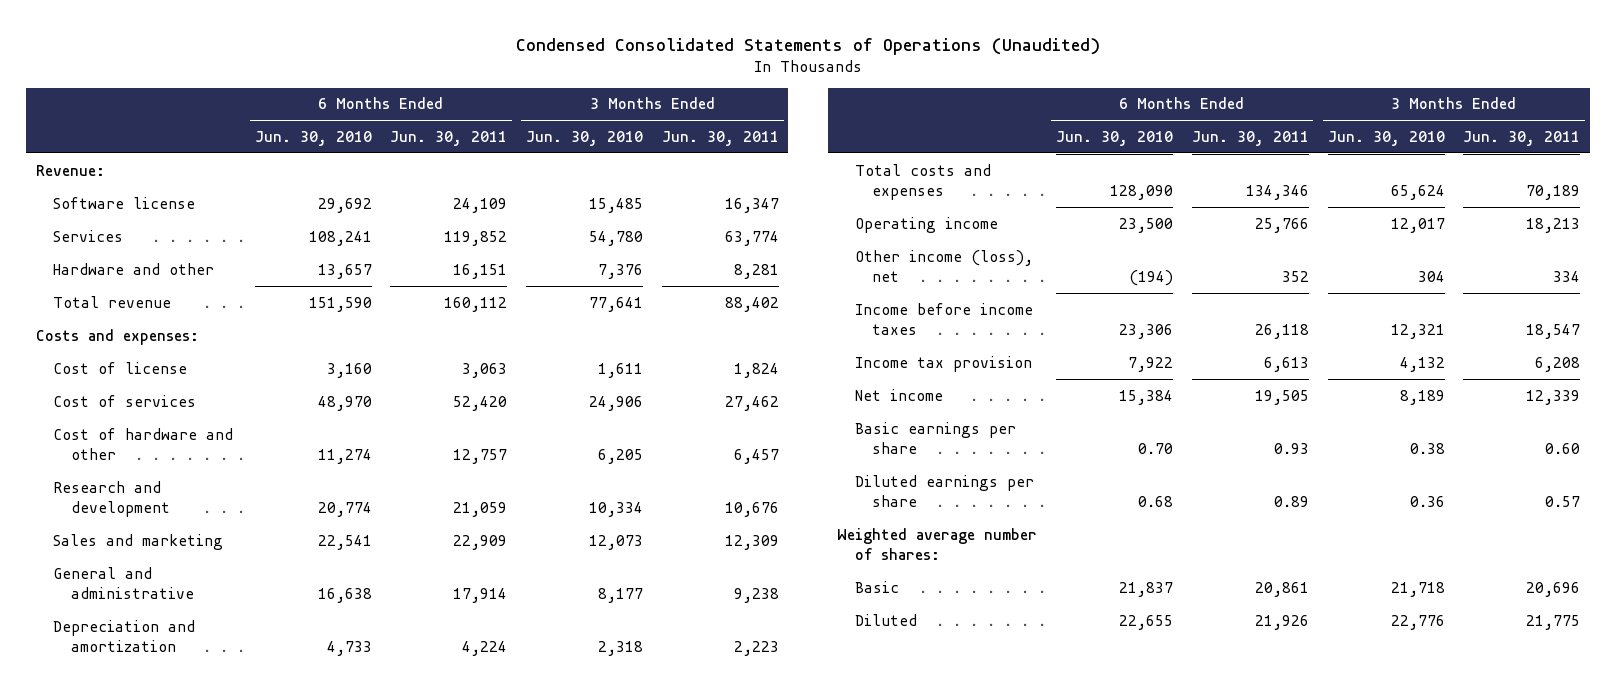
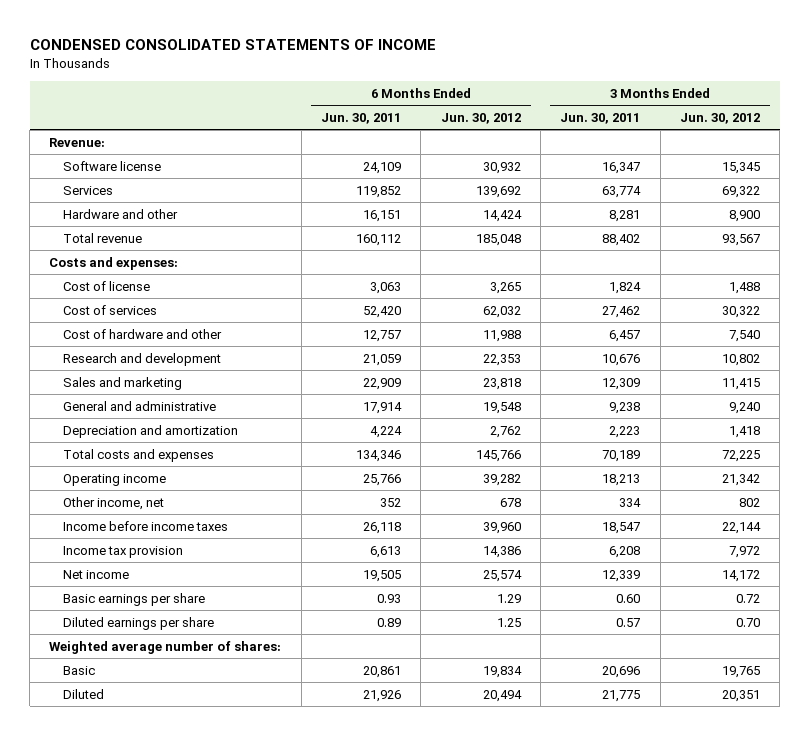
[516,37,1101,55] Condensed Consolidated Statements of Operations (Unaudited) -> [29,39,436,51] CONDENSED CONSOLIDATED STATEMENTS OF INCOME
[254,130,372,146] Jun. 30, 2010 -> none
[526,130,644,146] Jun. 30, 2010 -> none
none -> [440,112,521,124] Jun. 30, 2012
none -> [679,112,760,124] Jun. 30, 2012
[854,249,1033,282] Other income (loss), net -> [63,496,165,510] Other income, net

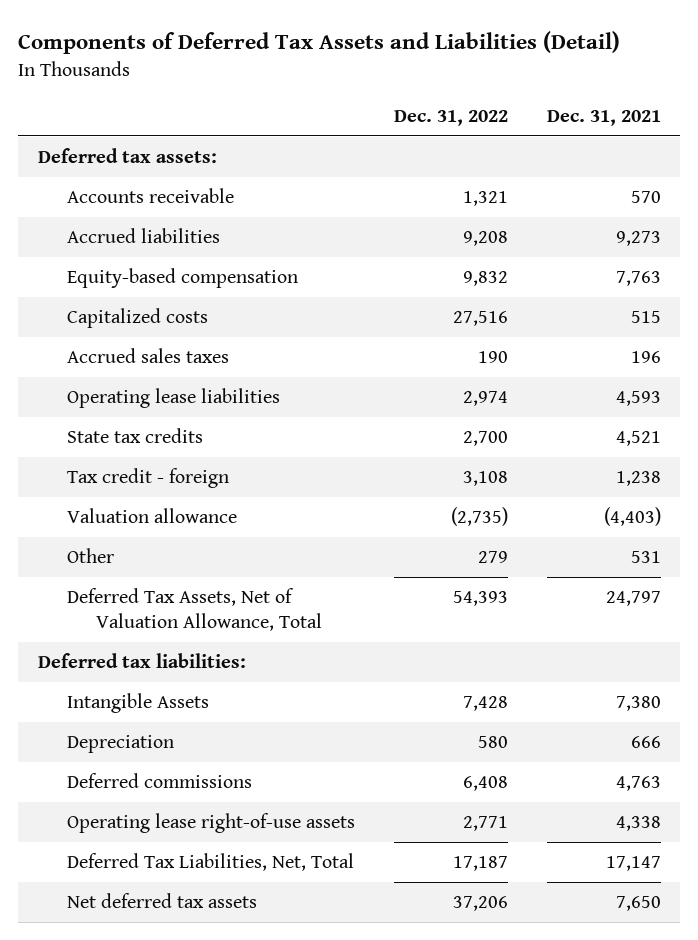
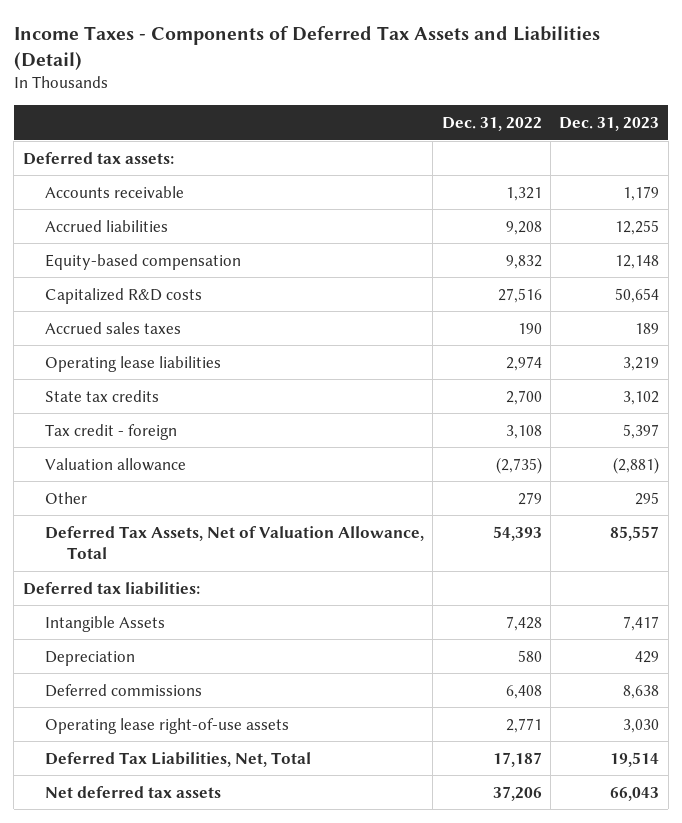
[18,31,621,55] Components of Deferred Tax Assets and Liabilities (Detail) -> [13,25,600,70] Income Taxes - Components of Deferred Tax Assets and Liabilities (Detail)
[546,110,661,127] Dec. 31, 2021 -> none
none -> [559,116,660,131] Dec. 31, 2023
[66,308,208,329] Capitalized costs -> [44,287,202,304] Capitalized R&D costs

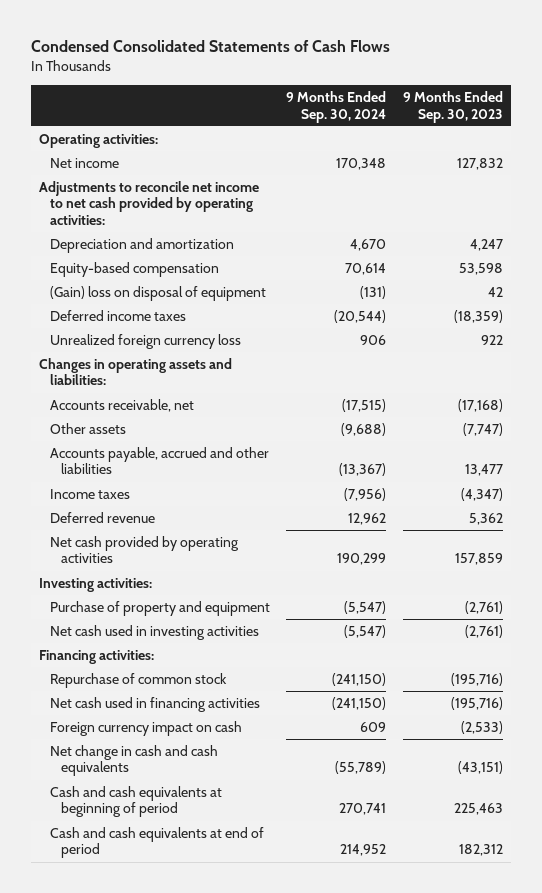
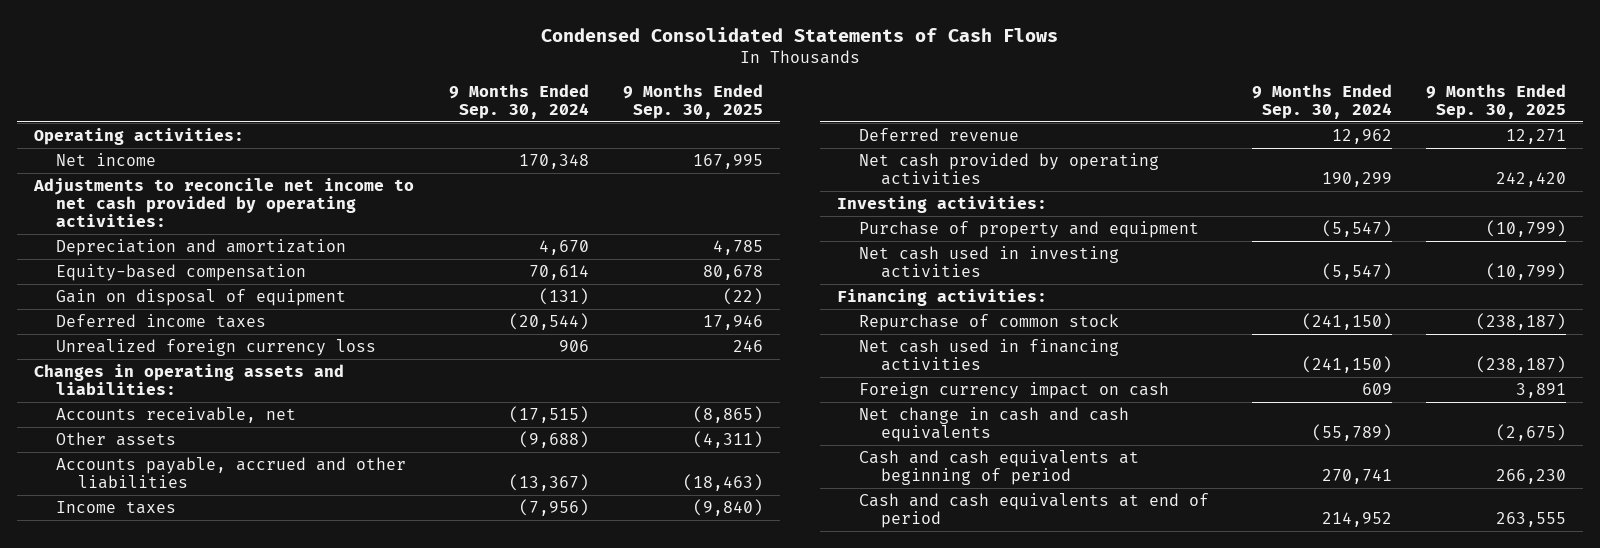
[402,91,503,123] 9 Months Ended Sep. 30, 2023 -> none
none -> [623,83,764,119] 9 Months Ended Sep. 30, 2025
[49,285,266,301] (Gain) loss on disposal of equipment -> [56,288,347,306] Gain on disposal of equipment

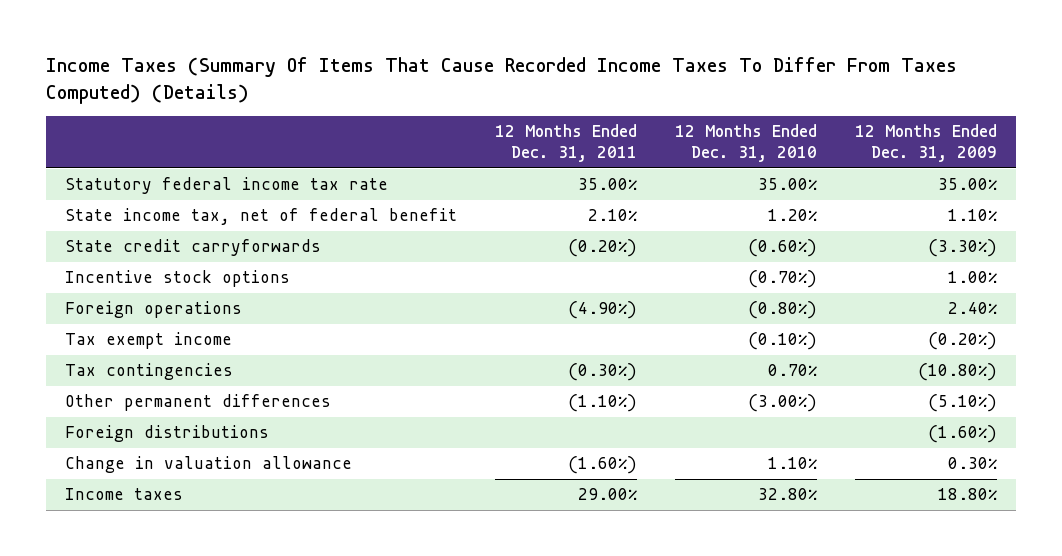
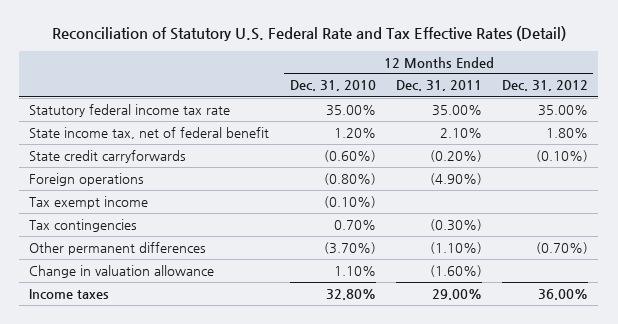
[46,57,958,104] Income Taxes (Summary Of Items That Cause Recorded Income Taxes To Differ From Taxes Computed) (Details) -> [51,26,566,42] Reconciliation of Statutory U.S. Federal Rate and Tax Effective Rates (Detail)
[855,123,998,163] 12 Months Ended Dec. 31, 2009 -> none
none -> [502,80,589,92] Dec. 31, 2012
[65,270,291,288] Incentive stock options -> none
[65,425,270,443] Foreign distributions -> none
[748,394,818,413] (3.00%) -> [323,241,376,254] (3.70%)

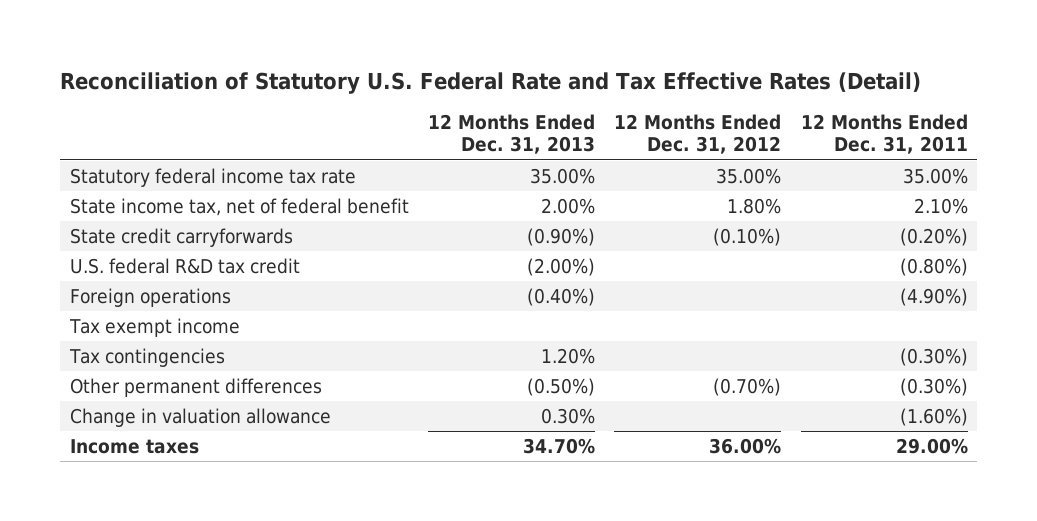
[289,80,376,92] Dec. 31, 2010 -> none
none -> [427,114,595,155] 12 Months Ended Dec. 31, 2013
none -> [69,257,300,274] U.S. federal R&D tax credit
[429,241,482,254] (1.10%) -> [899,377,968,396] (0.30%)

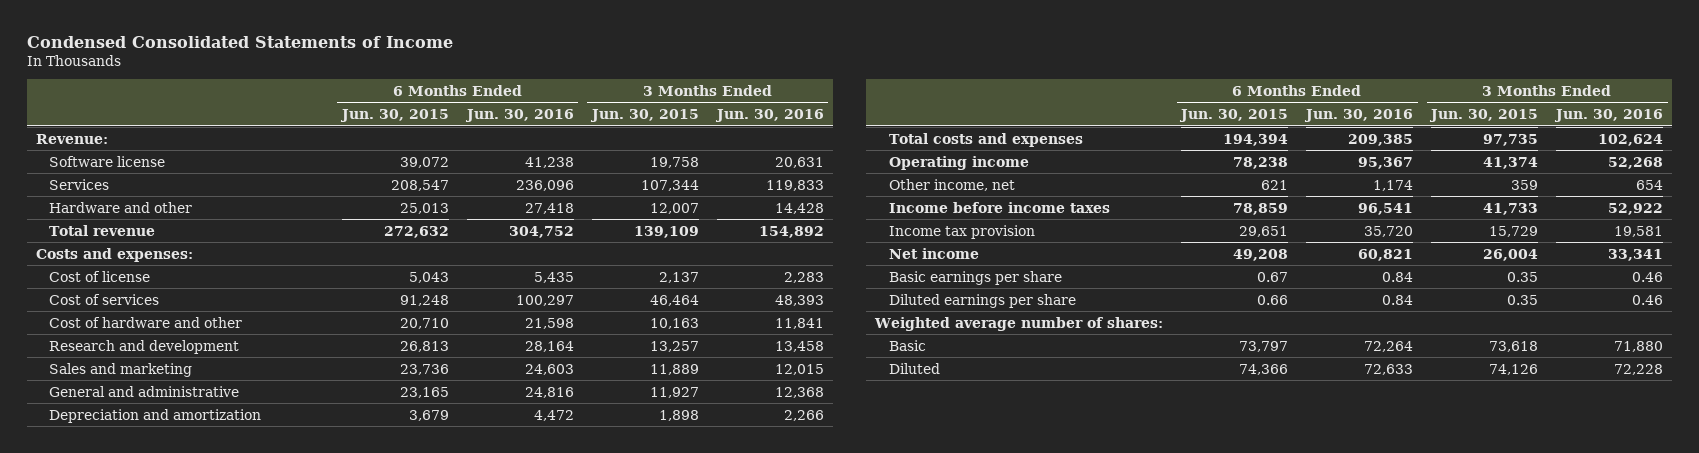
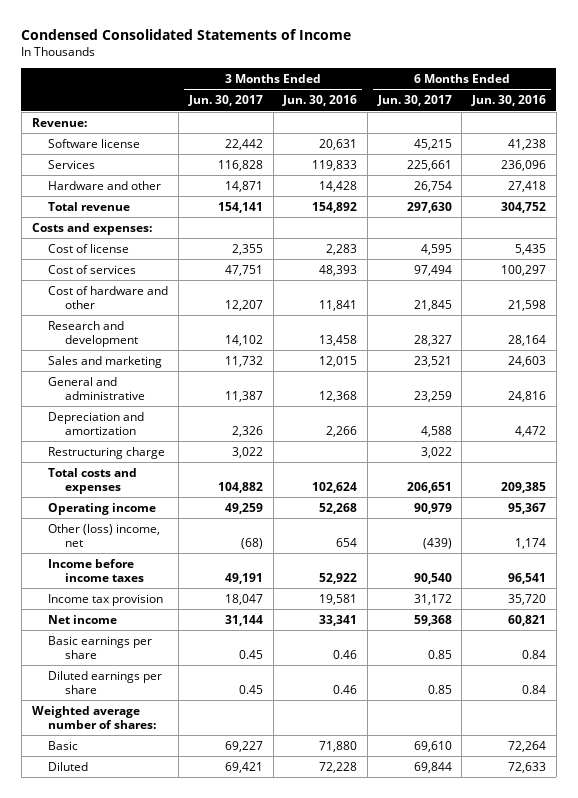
[339,109,449,123] Jun. 30, 2015 -> none
[589,109,699,123] Jun. 30, 2015 -> none
none -> [187,95,263,107] Jun. 30, 2017
none -> [376,95,452,107] Jun. 30, 2017
none -> [48,446,166,459] Restructuring charge
[888,178,1015,191] Other income, net -> [48,523,161,547] Other (loss) income, net

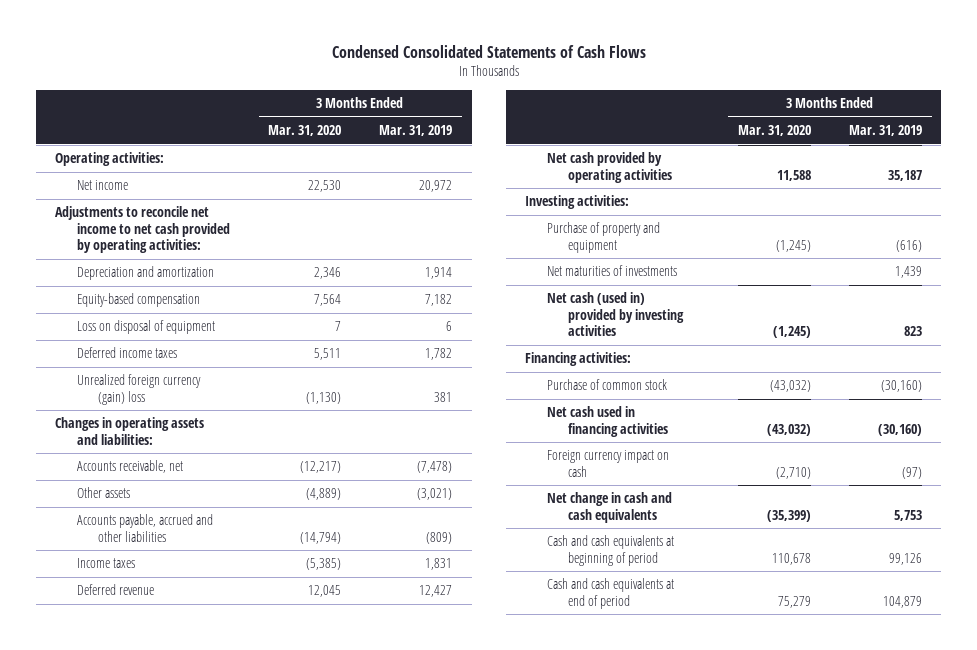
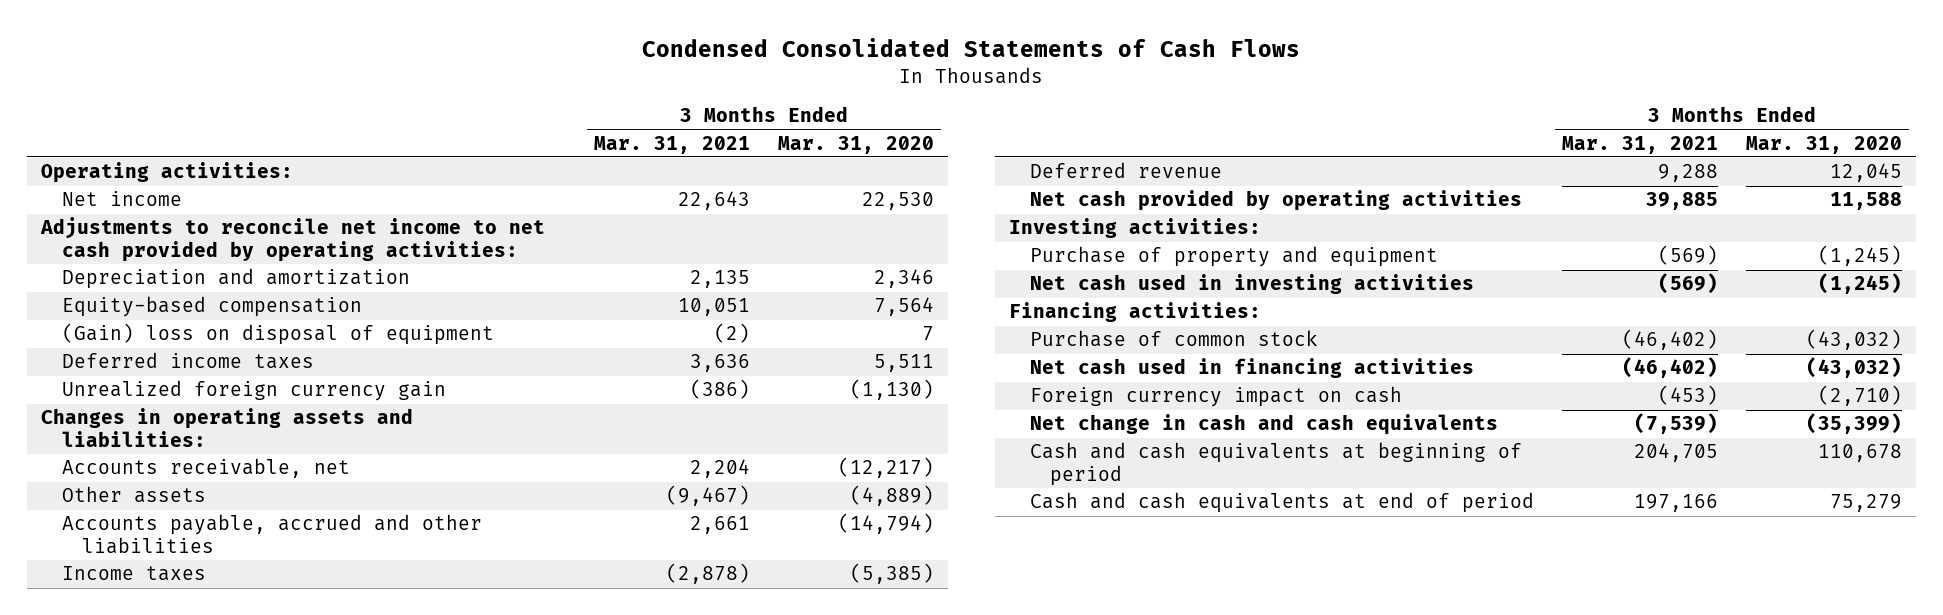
[379,125,453,137] Mar. 31, 2019 -> none
none -> [593,135,750,154] Mar. 31, 2021
[76,320,215,335] Loss on disposal of equipment -> [61,323,494,346] (Gain) loss on disposal of equipment
[76,374,201,405] Unrealized foreign currency (gain) loss -> [61,380,446,402] Unrealized foreign currency gain
[546,265,677,277] Net maturities of investments -> none
[546,292,685,337] Net cash (used in) provided by investing activities -> [1029,274,1474,295] Net cash used in investing activities

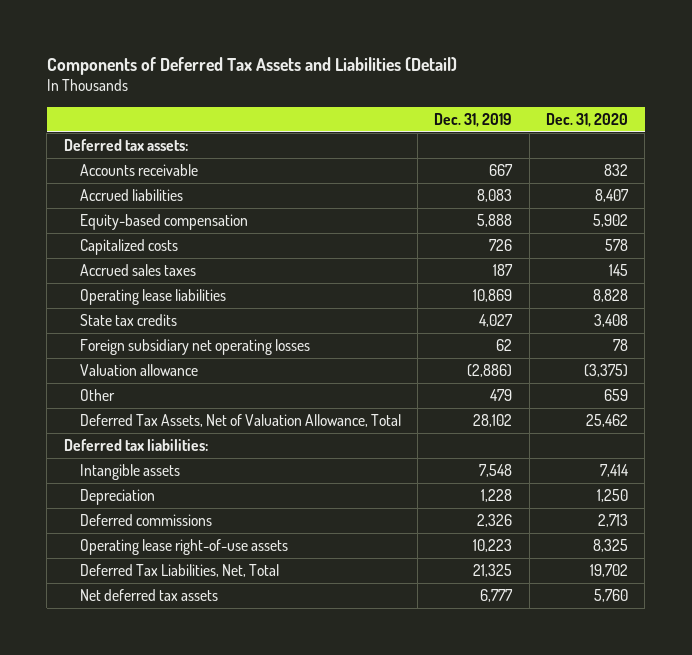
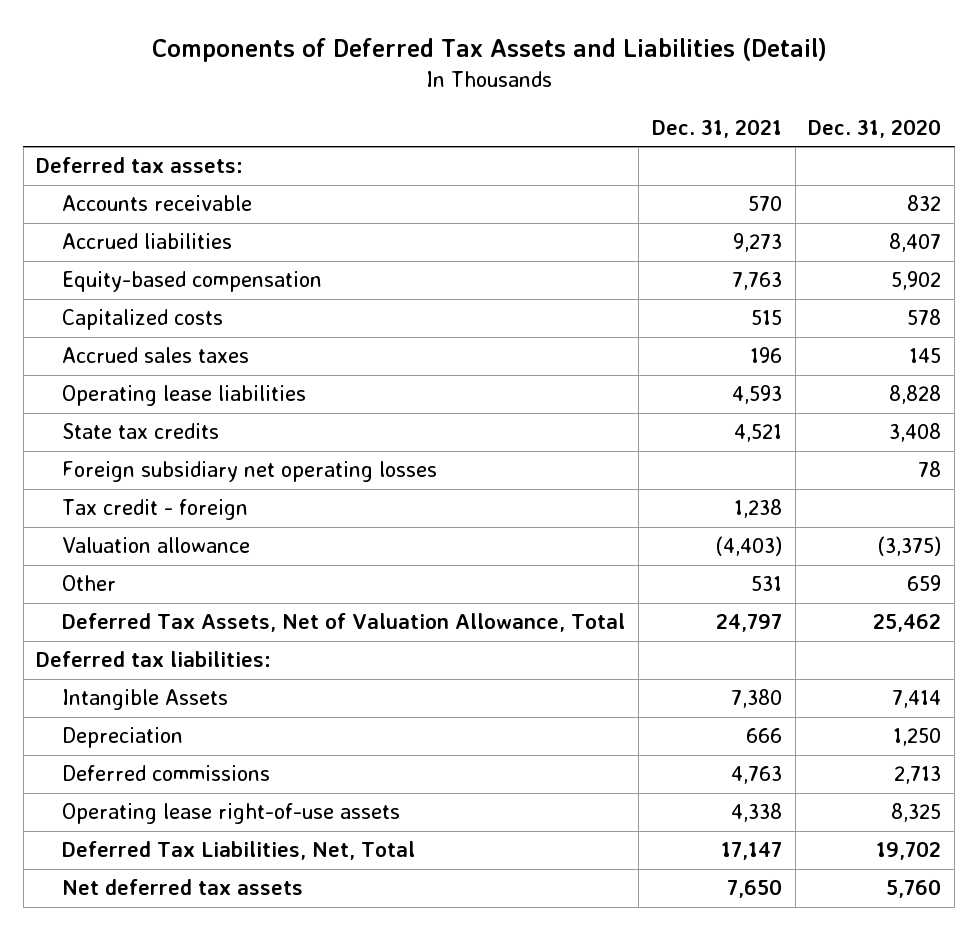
[434,112,513,127] Dec. 31, 2019 -> none
none -> [651,118,782,138] Dec. 31, 2021
none -> [62,499,249,521] Tax credit - foreign
[79,463,180,480] Intangible assets -> [62,689,229,711] Intangible Assets

